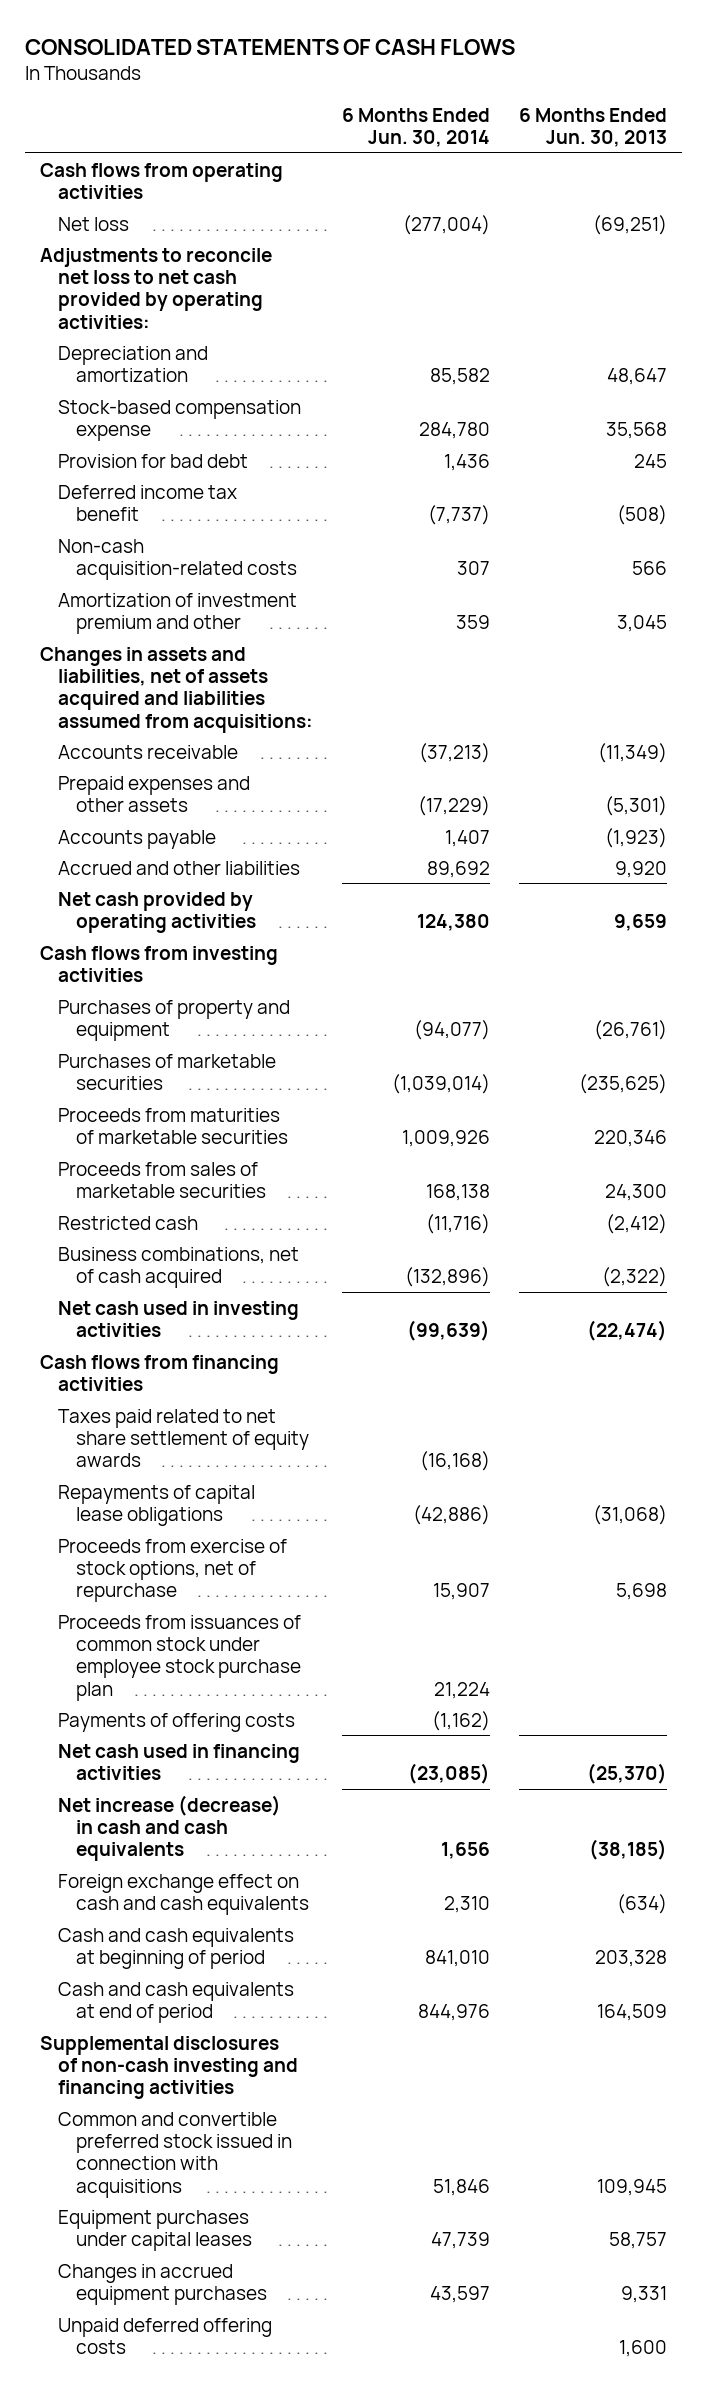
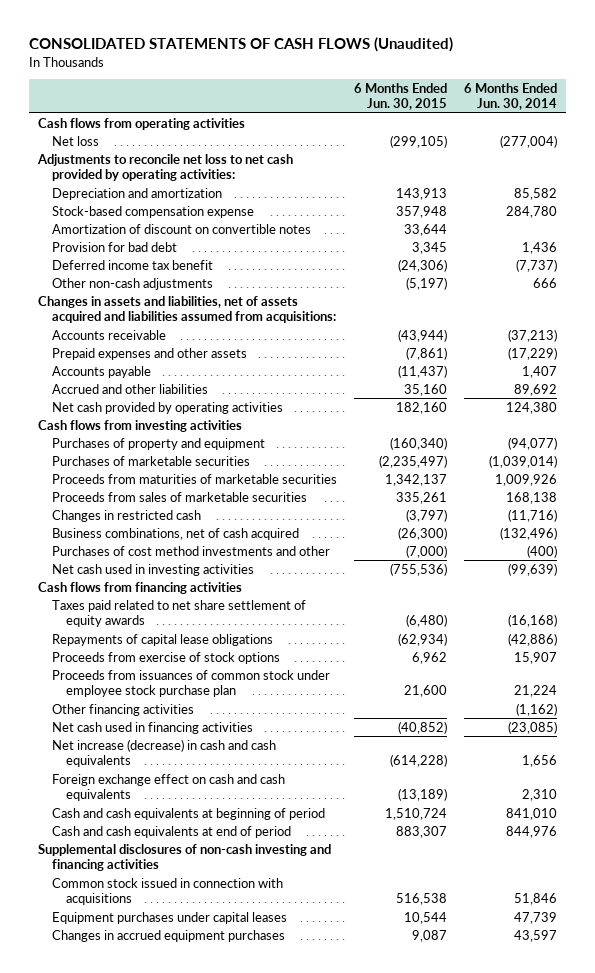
[25,38,516,55] CONSOLIDATED STATEMENTS OF CASH FLOWS -> [29,37,454,53] CONSOLIDATED STATEMENTS OF CASH FLOWS (Unaudited)
[519,107,668,148] 6 Months Ended Jun. 30, 2013 -> none
none -> [354,83,448,111] 6 Months Ended Jun. 30, 2015
none -> [51,223,311,234] Amortization of discount on convertible notes
[57,538,298,580] Non-cash acquisition-related costs -> none
[57,592,297,634] Amortization of investment premium and other -> none
none -> [51,277,213,290] Other non-cash adjustments
[57,1215,198,1230] Restricted cash -> [51,509,201,522] Changes in restricted cash
[405,1266,491,1287] (132,896) -> [500,526,558,540] (132,496)
none -> [51,545,330,556] Purchases of cost method investments and other
[57,1538,287,1603] Proceeds from exercise of stock options, net of repurchase -> [51,651,280,664] Proceeds from exercise of stock options
[57,1712,295,1732] Payments of offering costs -> [51,703,194,716] Other financing activities
[57,2111,293,2198] Common and convertible preferred stock issued in connection with acquisitions -> [51,877,283,905] Common stock issued in connection with acquisitions
[57,2317,272,2354] Unpaid deferred offering costs -> none

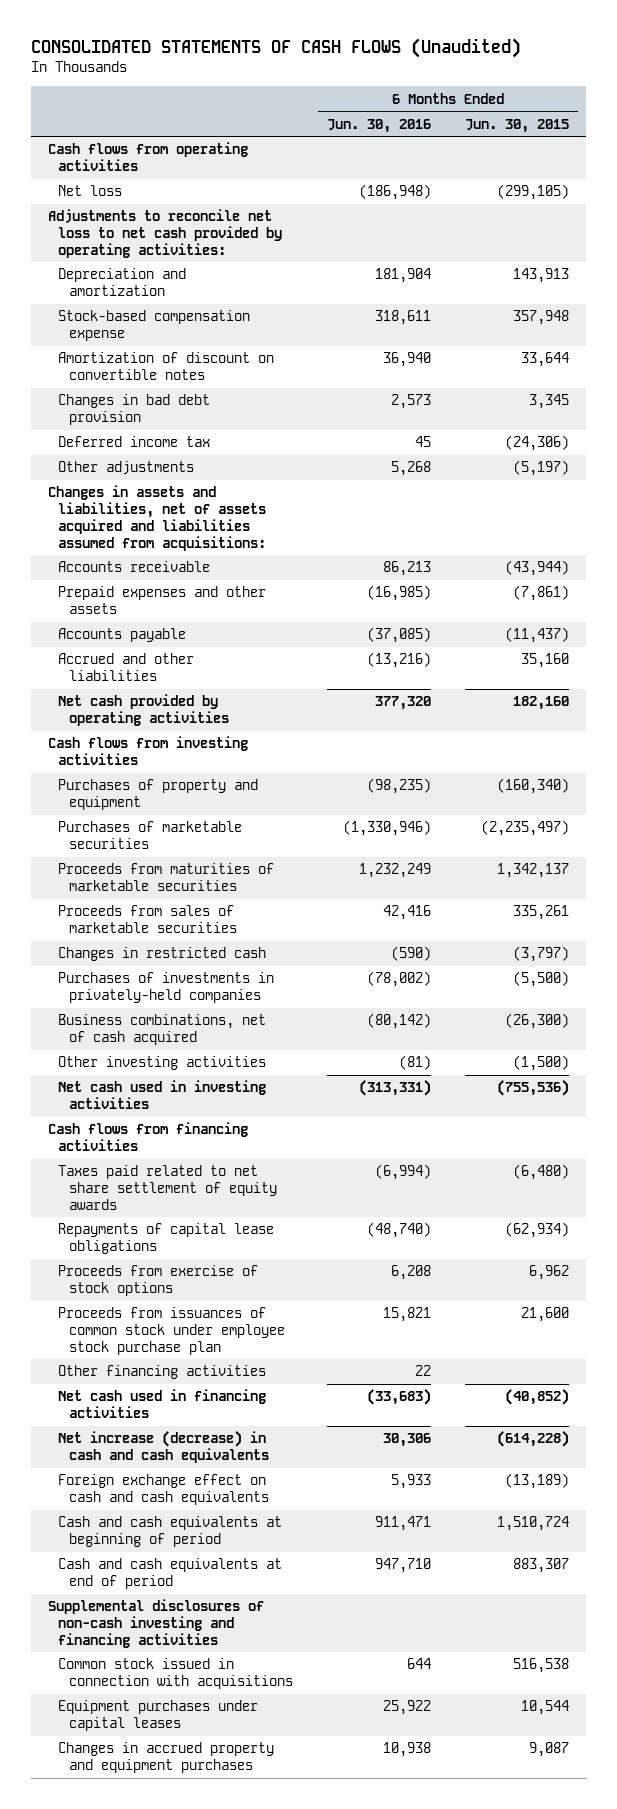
[464,83,558,111] 6 Months Ended Jun. 30, 2014 -> none
none -> [326,118,431,133] Jun. 30, 2016
[51,241,177,252] Provision for bad debt -> [58,394,211,426] Changes in bad debt provision
[51,259,213,270] Deferred income tax benefit -> [58,436,211,448] Deferred income tax
[51,277,213,290] Other non-cash adjustments -> [58,461,195,476] Other adjustments
none -> [58,972,275,1004] Purchases of investments in privately-held companies
[51,545,330,556] Purchases of cost method investments and other -> none
none -> [58,1056,267,1071] Other investing activities
[51,929,285,942] Changes in accrued equipment purchases -> [58,1742,275,1774] Changes in accrued property and equipment purchases

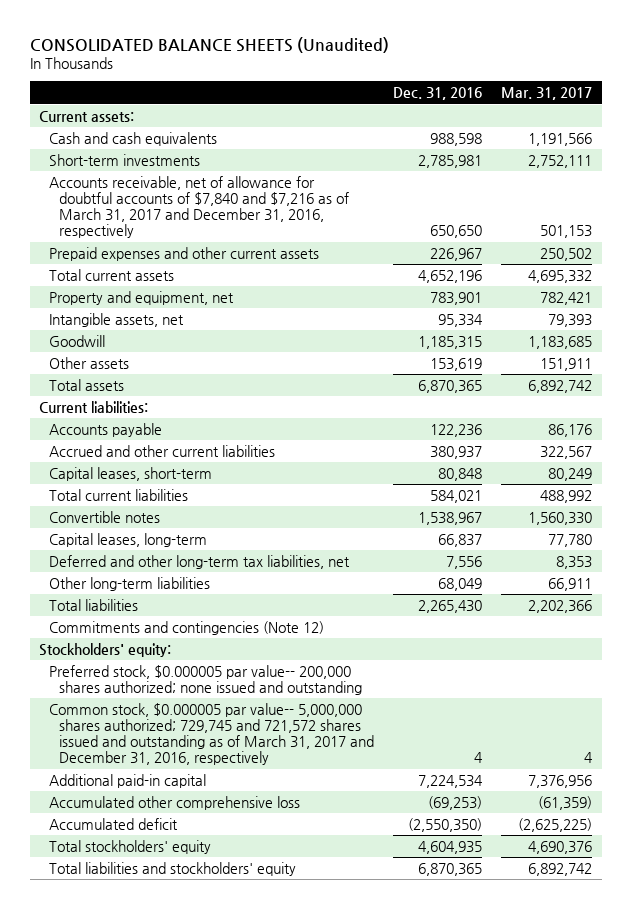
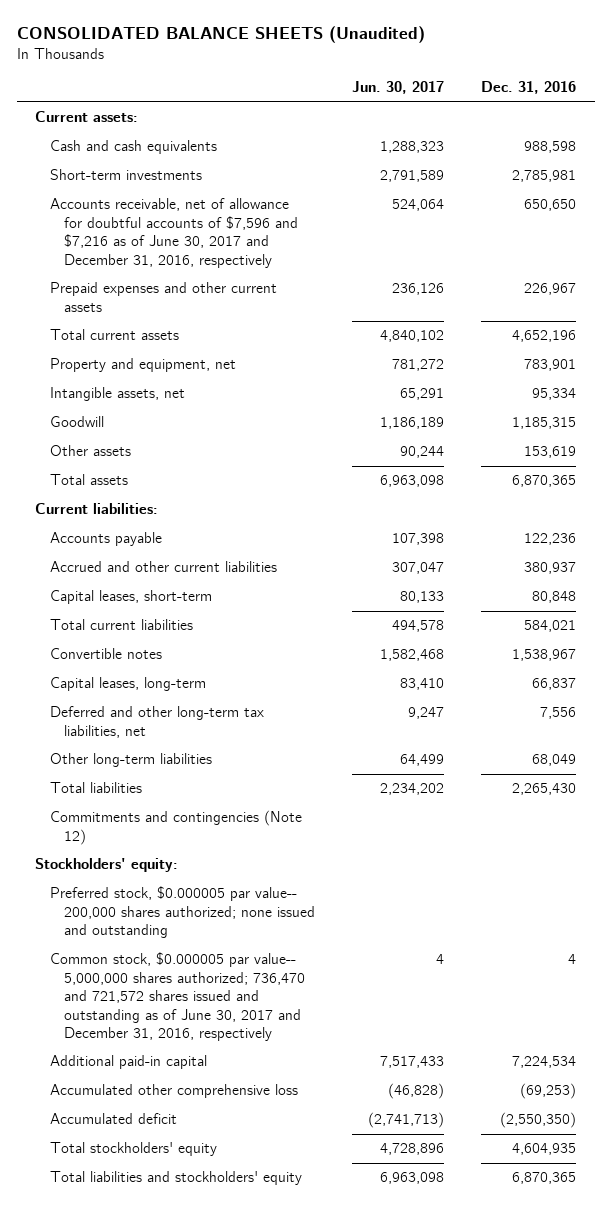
[501,87,593,101] Mar. 31, 2017 -> none
none -> [352,81,445,95] Jun. 30, 2017
[49,175,350,239] Accounts receivable, net of allowance for doubtful accounts of $7,840 and $7,216 as of March 31, 2017 and December 31, 2016, respectively -> [49,198,299,268] Accounts receivable, net of allowance for doubtful accounts of $7,596 and $7,216 as of June 30, 2017 and December 31, 2016, respectively
[49,702,375,766] Common stock, $0.000005 par value-- 5,000,000 shares authorized; 729,745 and 721,572 shares issued and outstanding as of March 31, 2017 and December 31, 2016, respectively -> [49,952,306,1042] Common stock, $0.000005 par value-- 5,000,000 shares authorized; 736,470 and 721,572 shares issued and outstanding as of June 30, 2017 and December 31, 2016, respectively

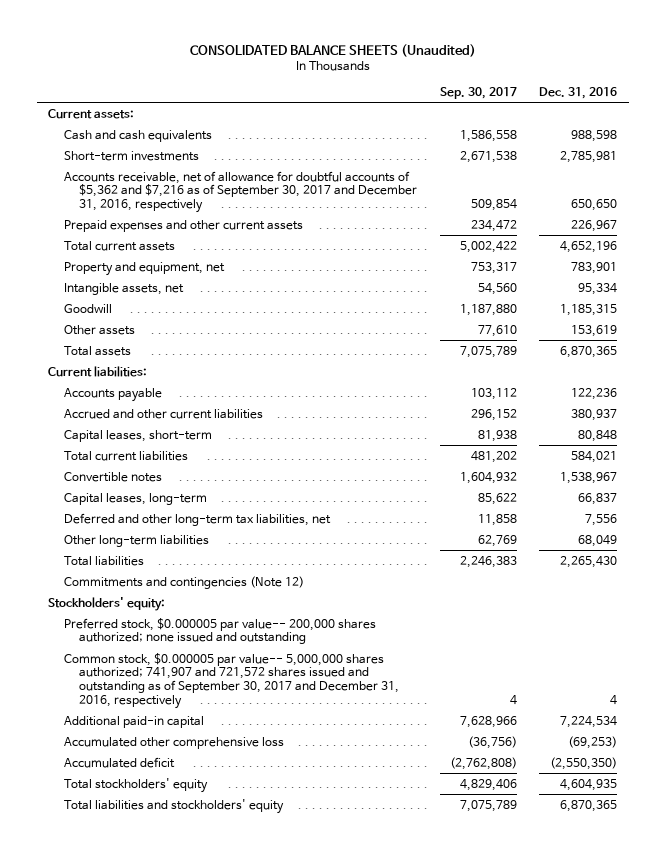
[352,81,445,95] Jun. 30, 2017 -> none
none -> [439,87,517,100] Sep. 30, 2017
[49,198,299,268] Accounts receivable, net of allowance for doubtful accounts of $7,596 and $7,216 as of June 30, 2017 and December 31, 2016, respectively -> [63,170,417,214] Accounts receivable, net of allowance for doubtful accounts of $5,362 and $7,216 as of September 30, 2017 and December 31, 2016, respectively
[49,952,306,1042] Common stock, $0.000005 par value-- 5,000,000 shares authorized; 736,470 and 721,572 shares issued and outstanding as of June 30, 2017 and December 31, 2016, respectively -> [63,652,399,709] Common stock, $0.000005 par value-- 5,000,000 shares authorized; 741,907 and 721,572 shares issued and outstanding as of September 30, 2017 and December 31, 2016, respectively

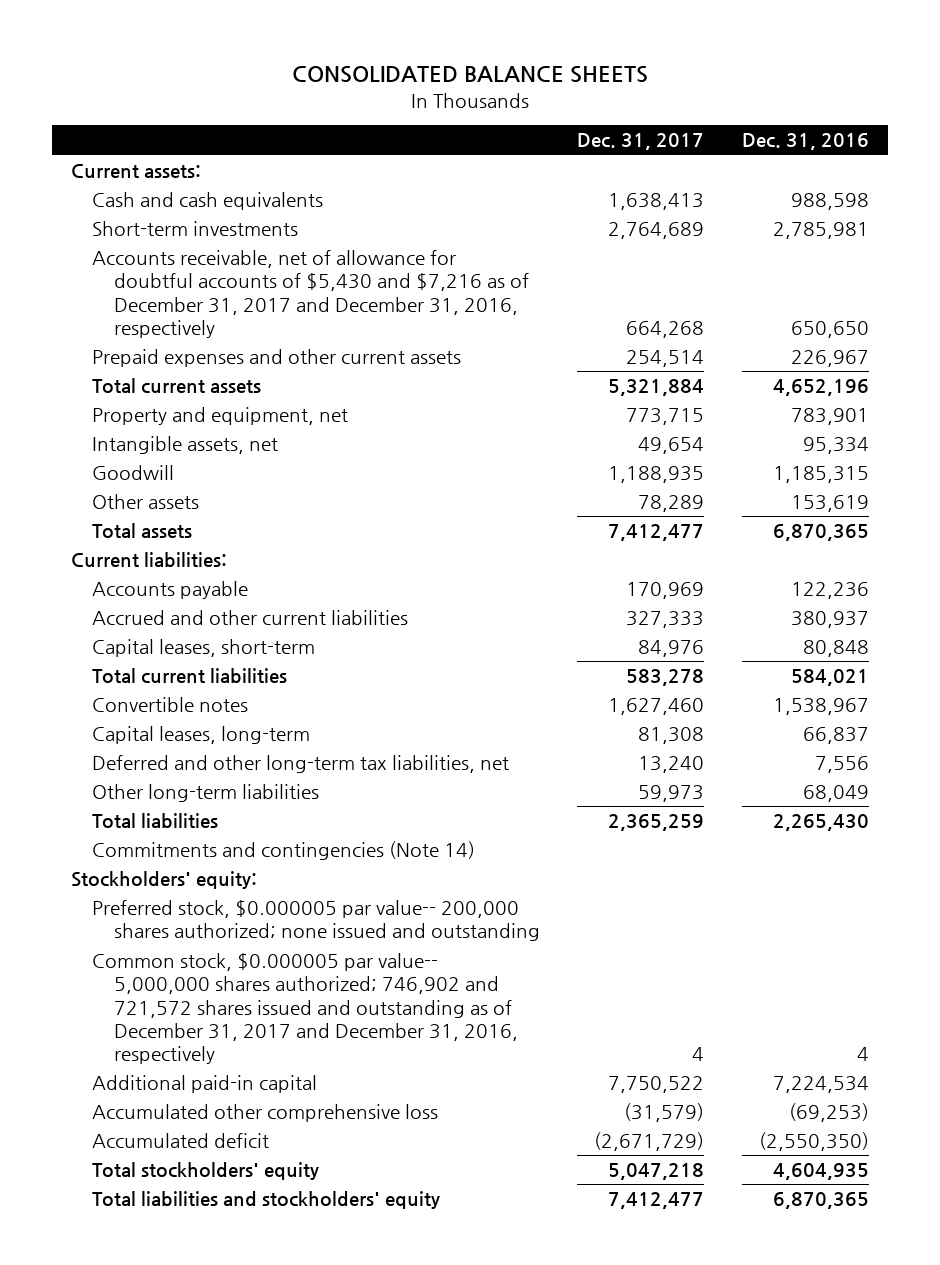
[189,43,476,57] CONSOLIDATED BALANCE SHEETS (Unaudited) -> [291,66,648,84] CONSOLIDATED BALANCE SHEETS
[439,87,517,100] Sep. 30, 2017 -> none
none -> [577,133,705,151] Dec. 31, 2017
[63,170,417,214] Accounts receivable, net of allowance for doubtful accounts of $5,362 and $7,216 as of September 30, 2017 and December 31, 2016, respectively -> [92,250,529,338] Accounts receivable, net of allowance for doubtful accounts of $5,430 and $7,216 as of December 31, 2017 and December 31, 2016, respectively
[63,575,304,589] Commitments and contingencies (Note 12) -> [92,841,476,861] Commitments and contingencies (Note 14)
[63,652,399,709] Common stock, $0.000005 par value-- 5,000,000 shares authorized; 741,907 and 721,572 shares issued and outstanding as of September 30, 2017 and December 31, 2016, respectively -> [92,953,518,1065] Common stock, $0.000005 par value-- 5,000,000 shares authorized; 746,902 and 721,572 shares issued and outstanding as of December 31, 2017 and December 31, 2016, respectively

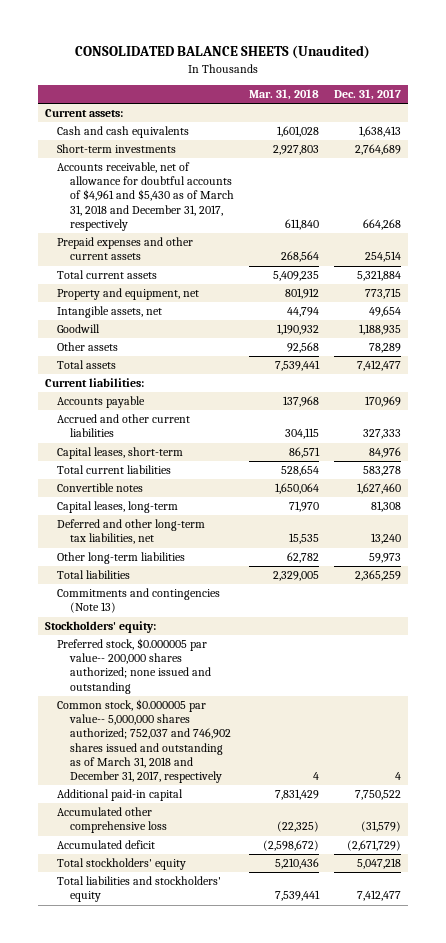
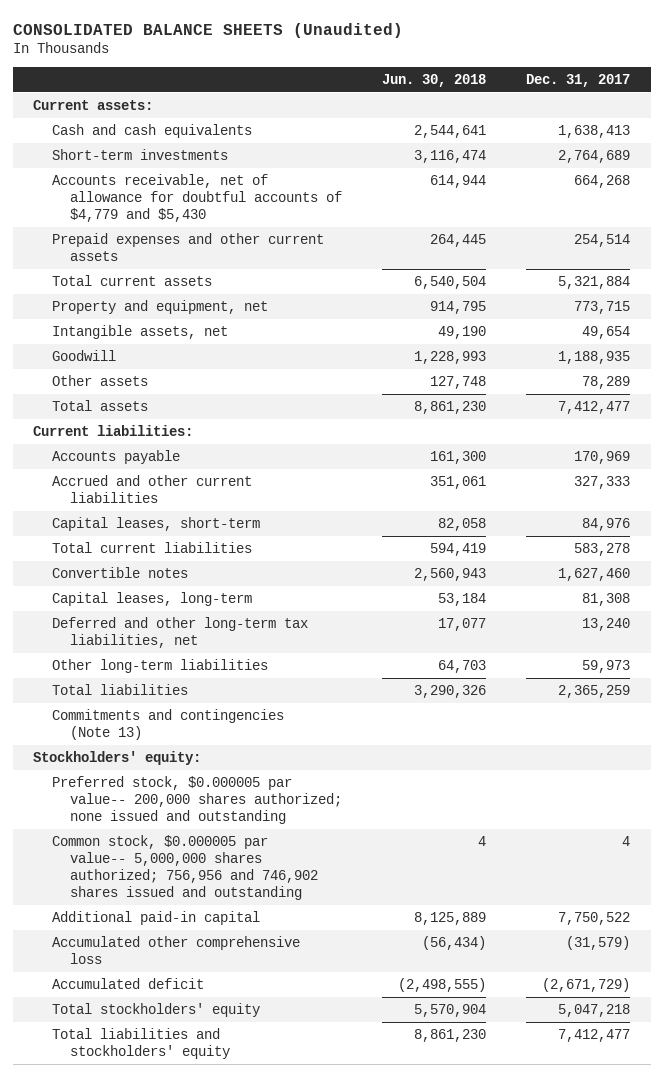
[248,89,319,101] Mar. 31, 2018 -> none
none -> [382,74,487,88] Jun. 30, 2018
[57,162,234,231] Accounts receivable, net of allowance for doubtful accounts of $4,961 and $5,430 as of March 31, 2018 and December 31, 2017, respectively -> [51,173,342,223] Accounts receivable, net of allowance for doubtful accounts of $4,779 and $5,430
[57,699,231,783] Common stock, $0.000005 par value-- 5,000,000 shares authorized; 752,037 and 746,902 shares issued and outstanding as of March 31, 2018 and December 31, 2017, respectively -> [51,834,318,901] Common stock, $0.000005 par value-- 5,000,000 shares authorized; 756,956 and 746,902 shares issued and outstanding

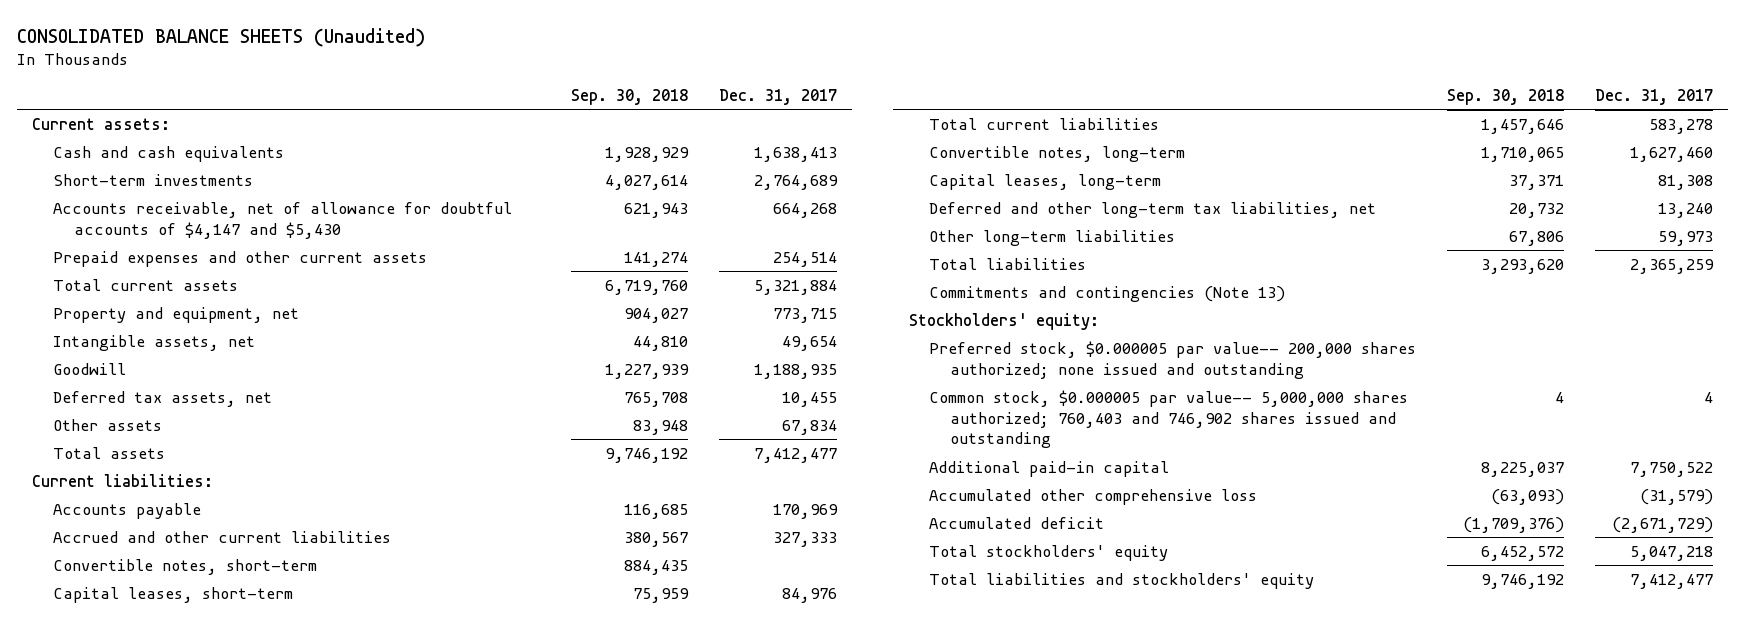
[382,74,487,88] Jun. 30, 2018 -> none
none -> [570,89,688,106] Sep. 30, 2018
[51,173,342,223] Accounts receivable, net of allowance for doubtful accounts of $4,779 and $5,430 -> [53,201,513,239] Accounts receivable, net of allowance for doubtful accounts of $4,147 and $5,430
none -> [53,390,273,407] Deferred tax assets, net
[582,375,631,389] 78,289 -> [781,419,837,435] 67,834
none -> [53,558,318,575] Convertible notes, short-term
[51,566,188,578] Convertible notes -> [929,145,1186,162] Convertible notes, long-term
[51,834,318,901] Common stock, $0.000005 par value-- 5,000,000 shares authorized; 756,956 and 746,902 shares issued and outstanding -> [929,389,1409,449] Common stock, $0.000005 par value-- 5,000,000 shares authorized; 760,403 and 746,902 shares issued and outstanding

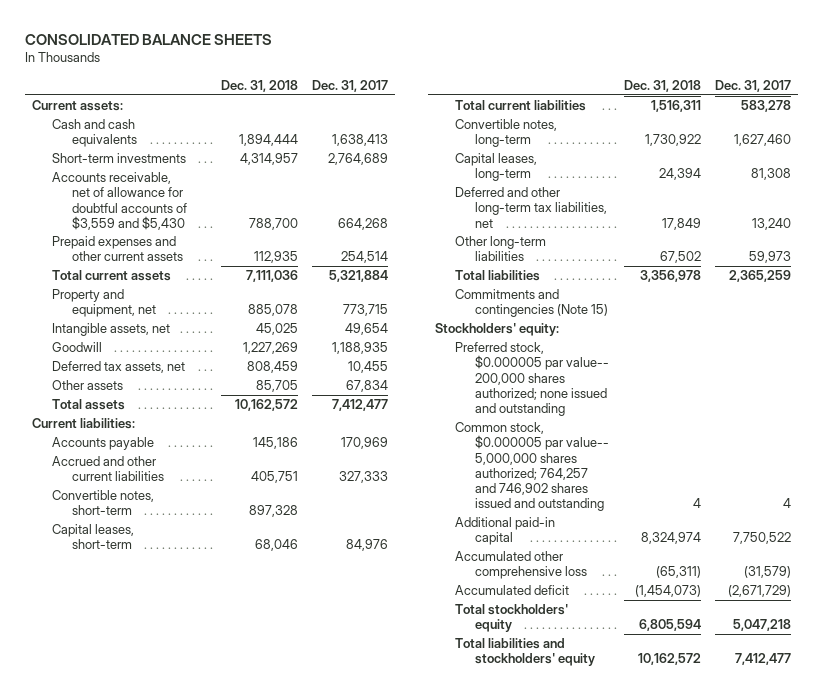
[17,27,426,47] CONSOLIDATED BALANCE SHEETS (Unaudited) -> [24,33,272,45] CONSOLIDATED BALANCE SHEETS
[570,89,688,106] Sep. 30, 2018 -> none
none -> [220,79,298,92] Dec. 31, 2018
[53,201,513,239] Accounts receivable, net of allowance for doubtful accounts of $4,147 and $5,430 -> [52,172,188,230] Accounts receivable, net of allowance for doubtful accounts of $3,559 and $5,430
[929,285,1286,302] Commitments and contingencies (Note 13) -> [455,289,609,318] Commitments and contingencies (Note 15)
[929,389,1409,449] Common stock, $0.000005 par value-- 5,000,000 shares authorized; 760,403 and 746,902 shares issued and outstanding -> [455,422,610,511] Common stock, $0.000005 par value-- 5,000,000 shares authorized; 764,257 and 746,902 shares issued and outstanding

